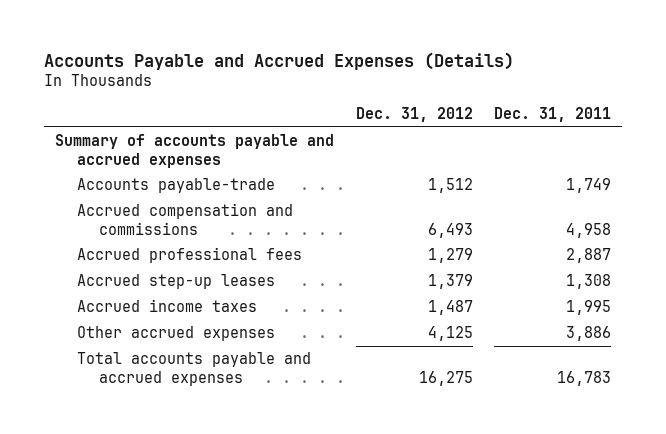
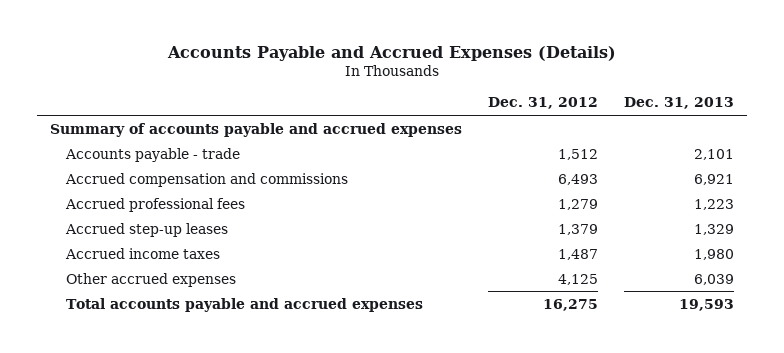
[494,107,612,123] Dec. 31, 2011 -> none
none -> [623,97,734,110] Dec. 31, 2013
[77,178,276,194] Accounts payable-trade -> [64,147,240,162] Accounts payable - trade

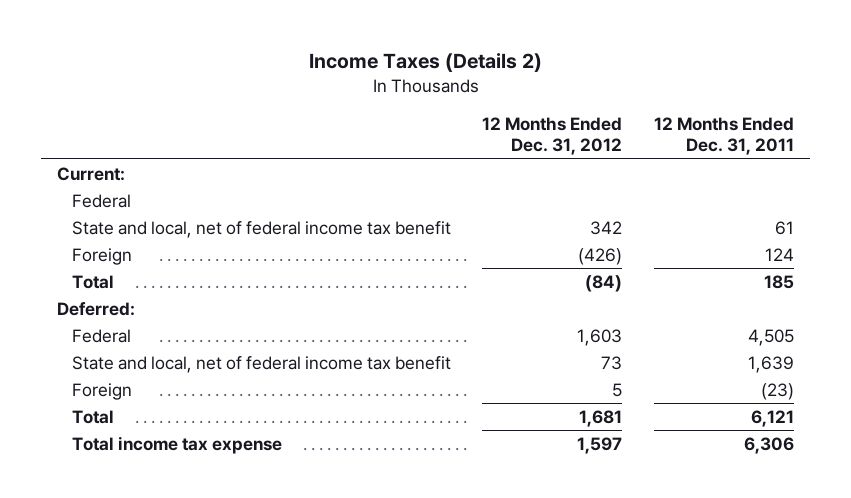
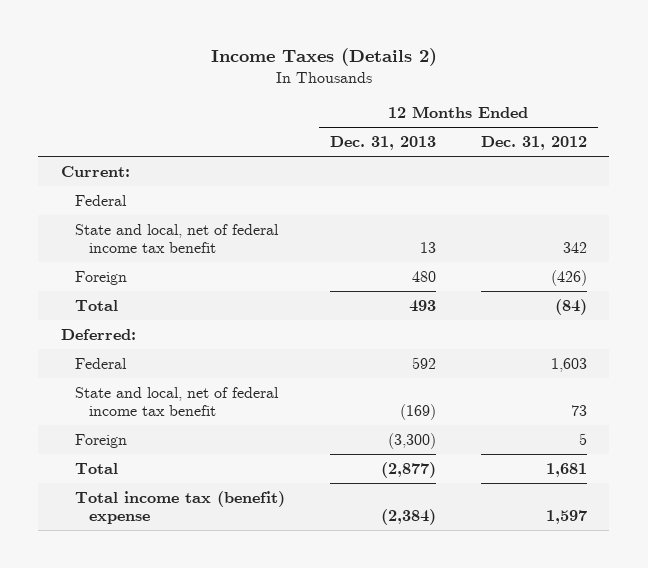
[654,116,795,156] 12 Months Ended Dec. 31, 2011 -> none
none -> [329,136,436,151] Dec. 31, 2013
[71,435,282,454] Total income tax expense -> [74,490,285,525] Total income tax (benefit) expense

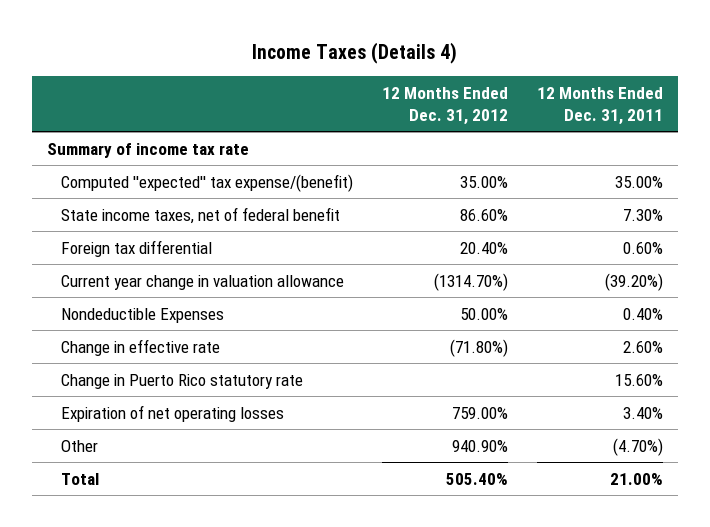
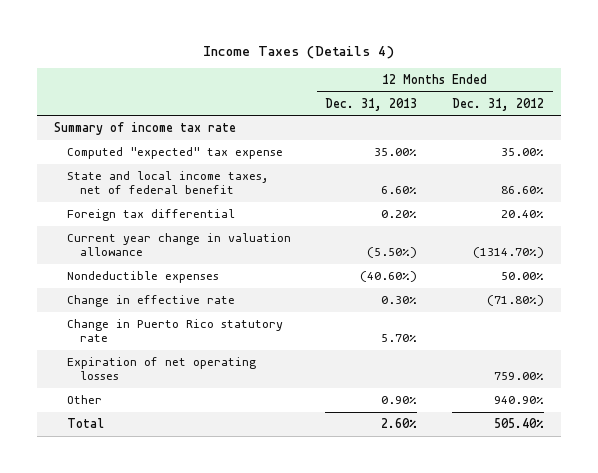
[537,86,664,125] 12 Months Ended Dec. 31, 2011 -> none
none -> [325,97,418,111] Dec. 31, 2013
[60,173,353,192] Computed ''expected'' tax expense/(benefit) -> [66,147,283,160] Computed "expected" tax expense
[60,206,340,224] State income taxes, net of federal benefit -> [66,171,269,195] State and local income taxes, net of federal benefit
[60,307,224,323] Nondeductible Expenses -> [66,271,219,284] Nondeductible expenses

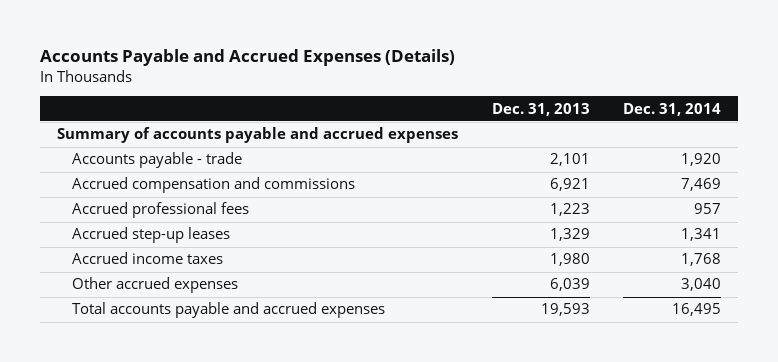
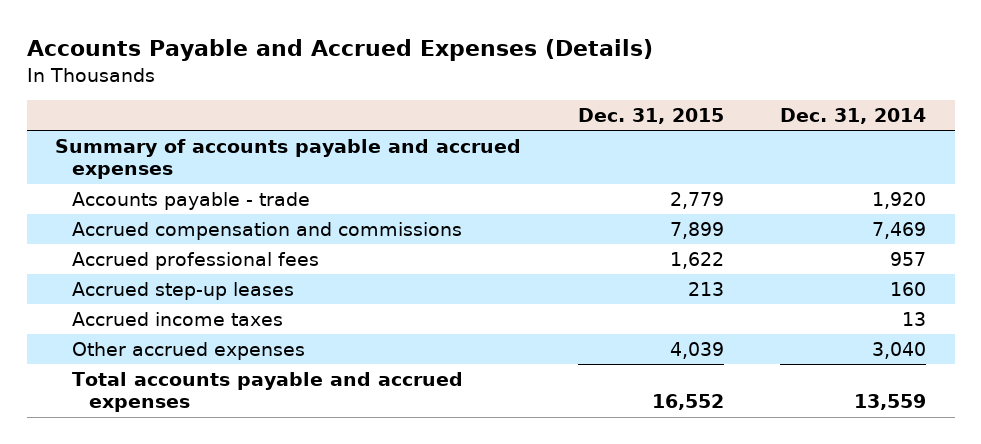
[491,102,590,116] Dec. 31, 2013 -> none
none -> [577,108,724,125] Dec. 31, 2015
[681,228,722,242] 1,341 -> [890,281,927,296] 160
[681,253,722,267] 1,768 -> [902,311,927,326] 13
[672,303,722,317] 16,495 -> [854,394,927,411] 13,559

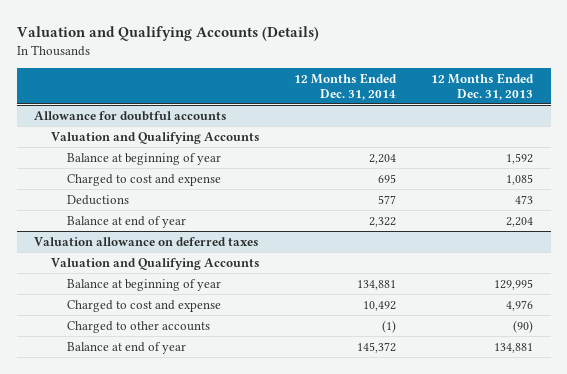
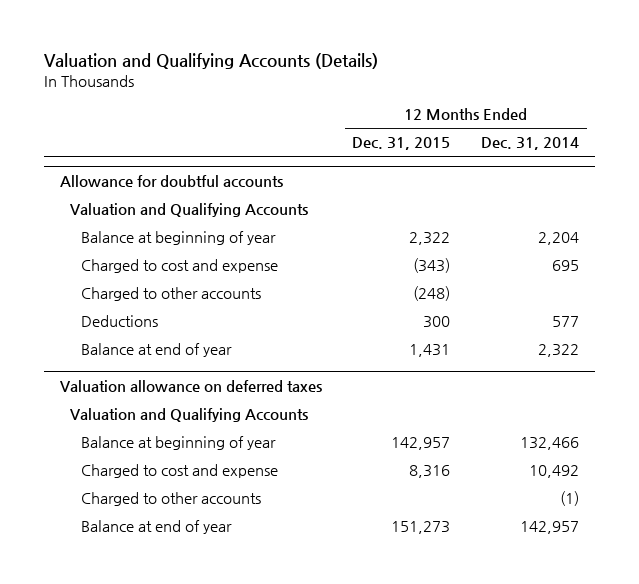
[431,72,535,100] 12 Months Ended Dec. 31, 2013 -> none
none -> [352,137,451,151] Dec. 31, 2015
none -> [81,287,262,302] Charged to other accounts
[357,279,397,290] 134,881 -> [520,437,580,451] 132,466
[357,341,397,353] 145,372 -> [520,521,580,535] 142,957

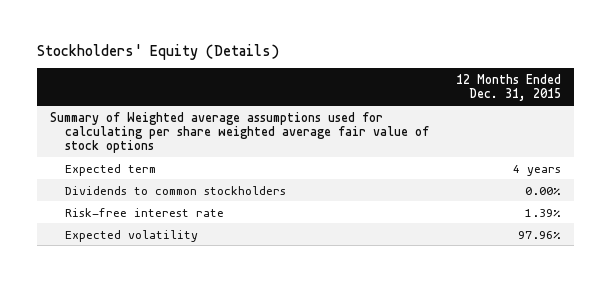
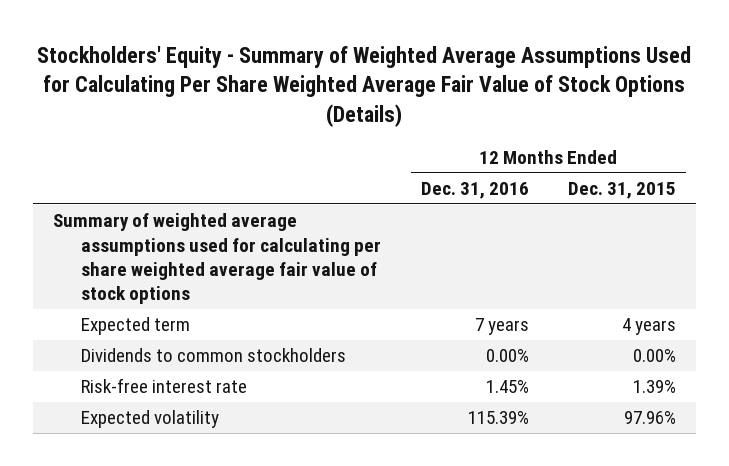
[36,43,279,60] Stockholders' Equity (Details) -> [37,45,692,128] Stockholders' Equity - Summary of Weighted Average Assumptions Used for Calculating Per Share Weighted Average Fair Value of Stock Options (Details)
none -> [420,181,529,199] Dec. 31, 2016
[49,111,430,154] Summary of Weighted average assumptions used for calculating per share weighted average fair value of stock options -> [52,213,382,304] Summary of weighted average assumptions used for calculating per share weighted average fair value of stock options

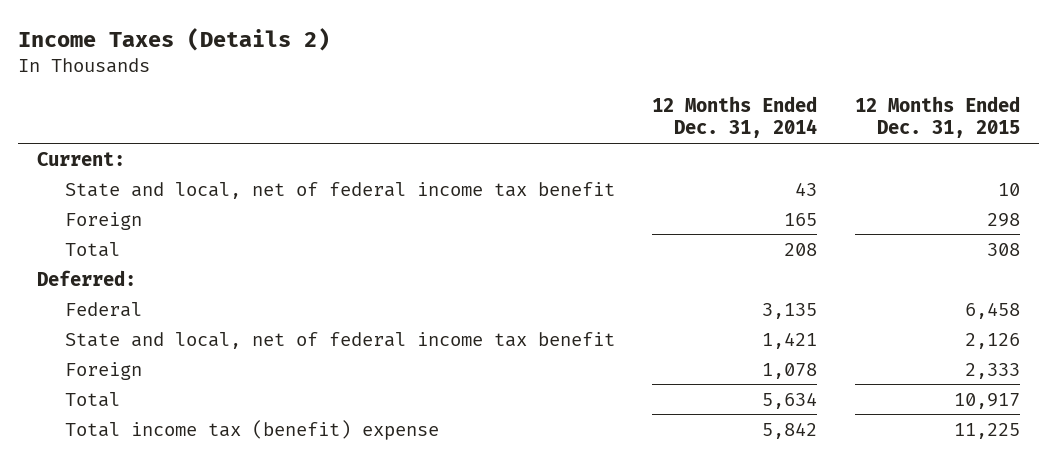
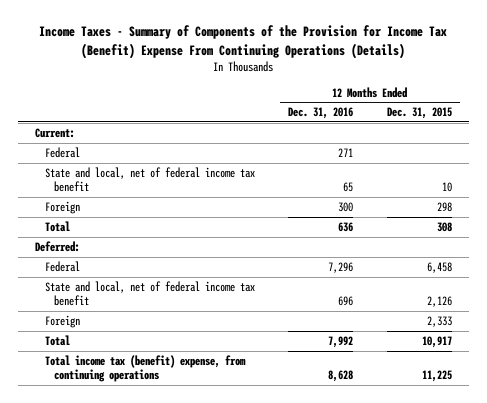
[17,27,330,51] Income Taxes (Details 2) -> [39,25,448,59] Income Taxes - Summary of Components of the Provision for Income Tax (Benefit) Expense From Continuing Operations (Details)
[652,95,818,139] 12 Months Ended Dec. 31, 2014 -> none
none -> [288,107,354,120] Dec. 31, 2016
none -> [44,146,80,158] Federal
[64,419,439,440] Total income tax (benefit) expense -> [44,354,246,383] Total income tax (benefit) expense, from continuing operations

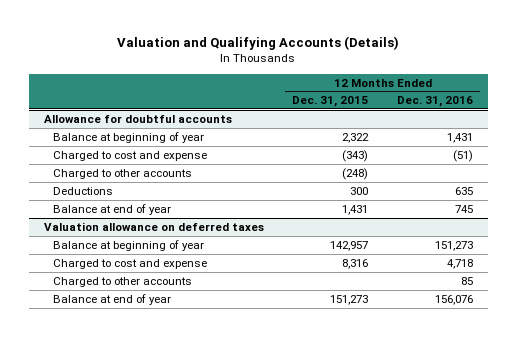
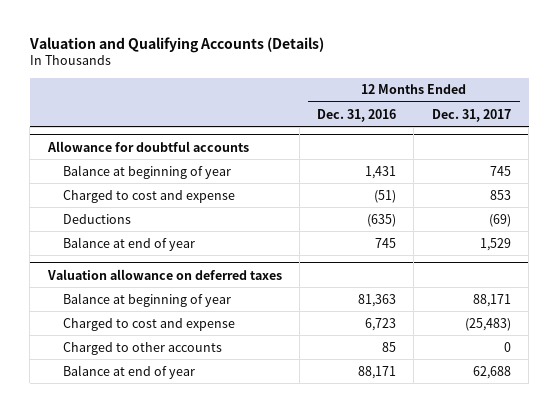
[292,96,369,108] Dec. 31, 2015 -> none
none -> [431,108,511,122] Dec. 31, 2017
[52,168,192,179] Charged to other accounts -> none
[455,186,474,195] 635 -> [367,213,397,227] (635)
[435,240,474,251] 151,273 -> [358,293,397,307] 81,363
[447,258,474,269] 4,718 -> [365,317,397,331] 6,723
[435,294,474,305] 156,076 -> [358,365,397,379] 88,171

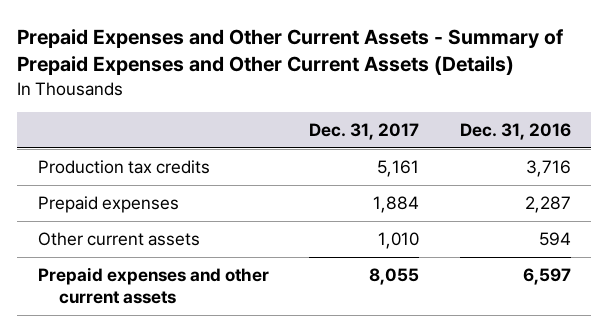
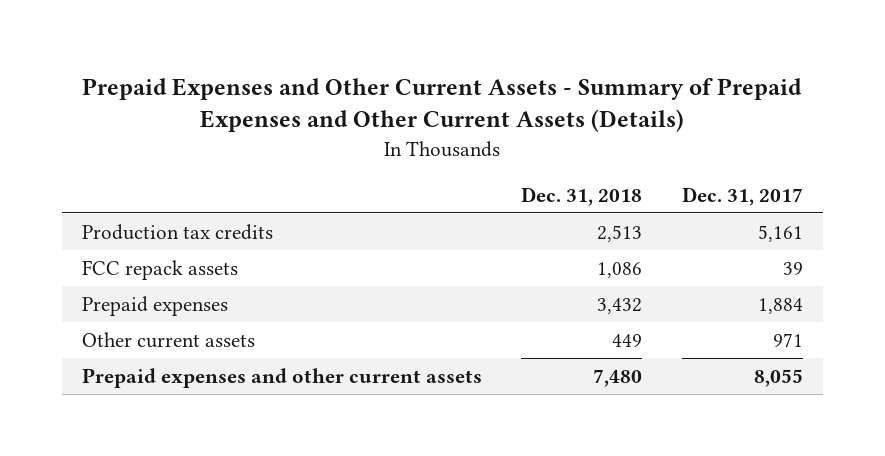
[459,123,571,141] Dec. 31, 2016 -> none
none -> [521,186,643,206] Dec. 31, 2018
none -> [81,259,238,280] FCC repack assets
[378,232,420,250] 1,010 -> [772,332,803,347] 971

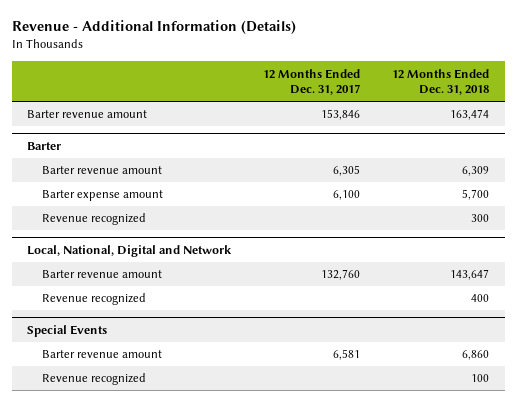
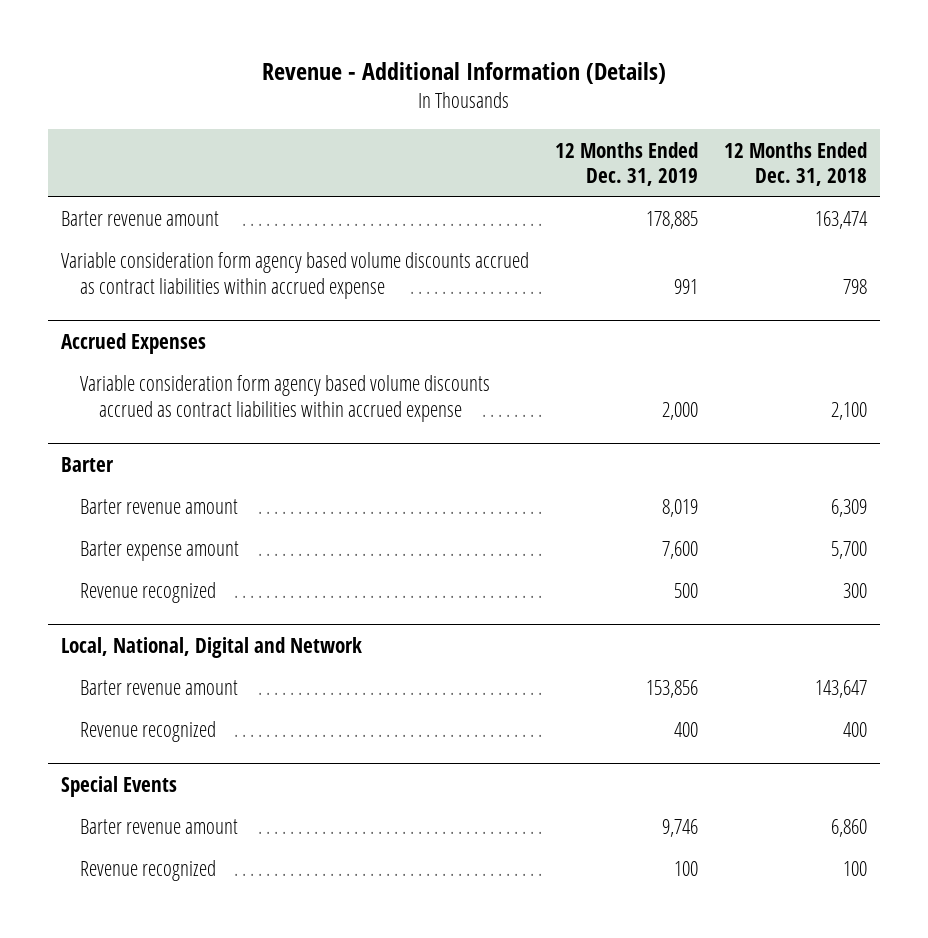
[263,68,361,96] 12 Months Ended Dec. 31, 2017 -> none
none -> [554,141,698,187] 12 Months Ended Dec. 31, 2019
none -> [60,252,529,300] Variable consideration form agency based volume discounts accrued as contract liabilities within accrued expense
none -> [60,333,206,355] Accrued Expenses
none -> [79,375,490,423] Variable consideration form agency based volume discounts accrued as contract liabilities within accrued expense

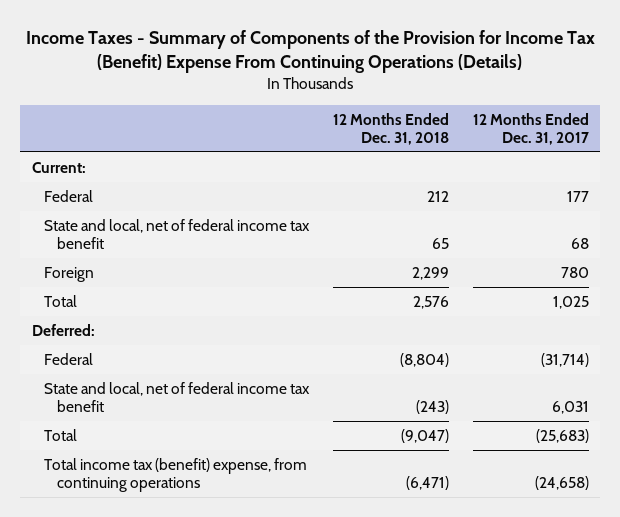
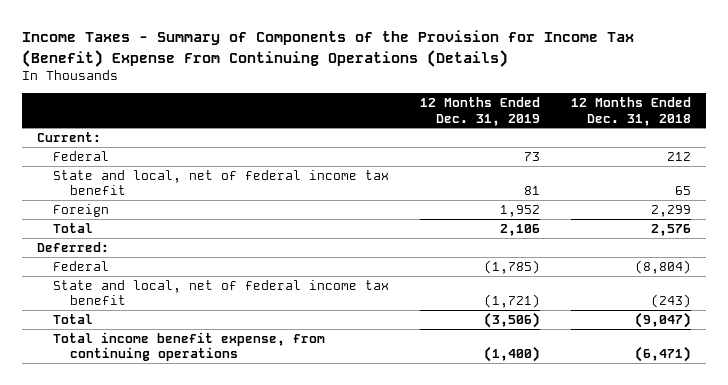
[472,112,589,145] 12 Months Ended Dec. 31, 2017 -> none
none -> [420,97,541,126] 12 Months Ended Dec. 31, 2019
[44,457,308,492] Total income tax (benefit) expense, from continuing operations -> [53,331,326,362] Total income benefit expense, from continuing operations

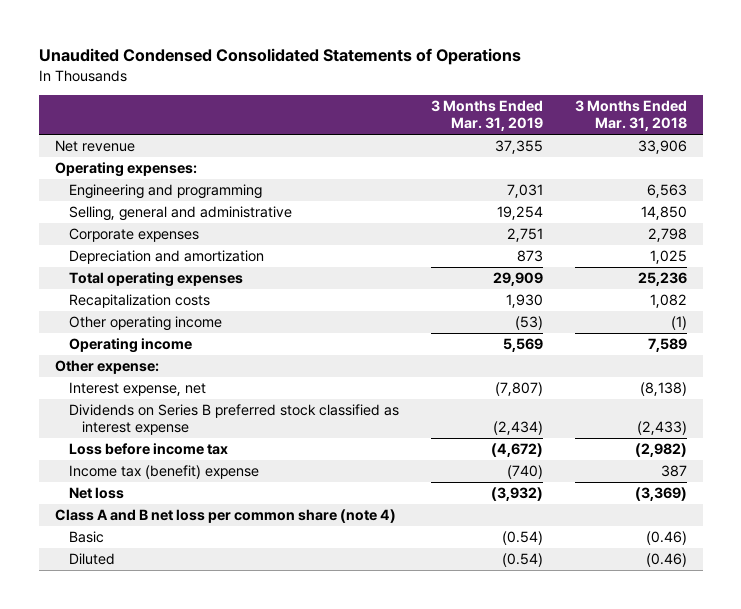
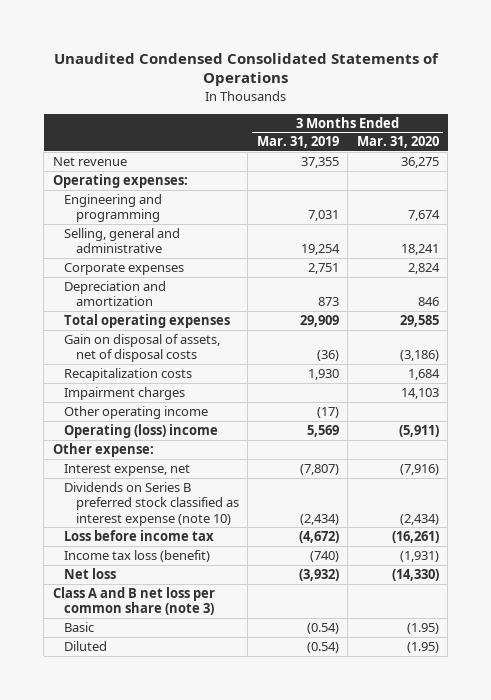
[574,100,687,132] 3 Months Ended Mar. 31, 2018 -> none
none -> [356,136,439,149] Mar. 31, 2020
none -> [64,333,221,363] Gain on disposal of assets, net of disposal costs
none -> [64,386,186,400] Impairment charges
[514,316,543,331] (53) -> [316,406,339,418] (17)
[68,338,192,354] Operating income -> [64,423,219,438] Operating (loss) income
[68,404,399,436] Dividends on Series B preferred stock classified as interest expense -> [64,481,239,526] Dividends on Series B preferred stock classified as interest expense (note 10)
[68,465,259,480] Income tax (benefit) expense -> [64,549,211,562] Income tax loss (benefit)
[54,509,396,524] Class A and B net loss per common share (note 4) -> [52,586,215,616] Class A and B net loss per common share (note 3)

